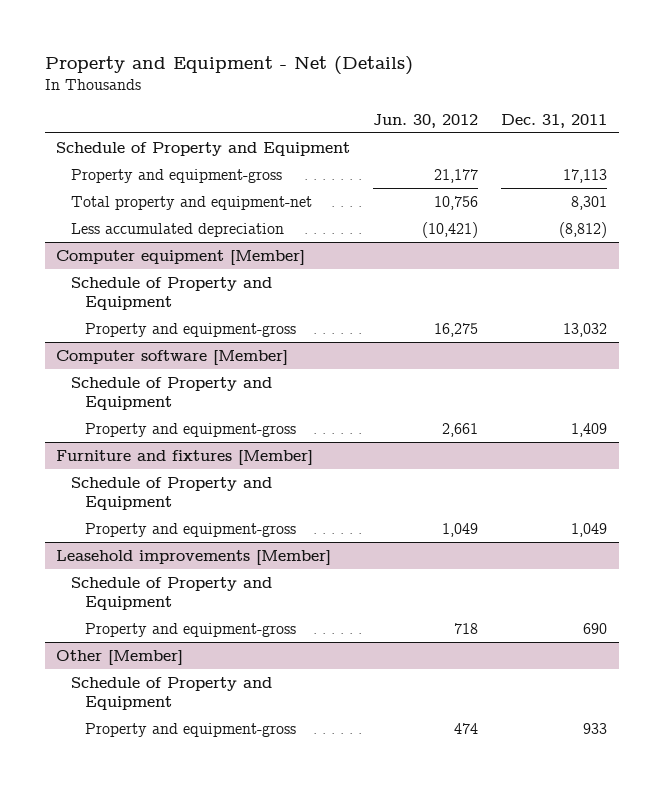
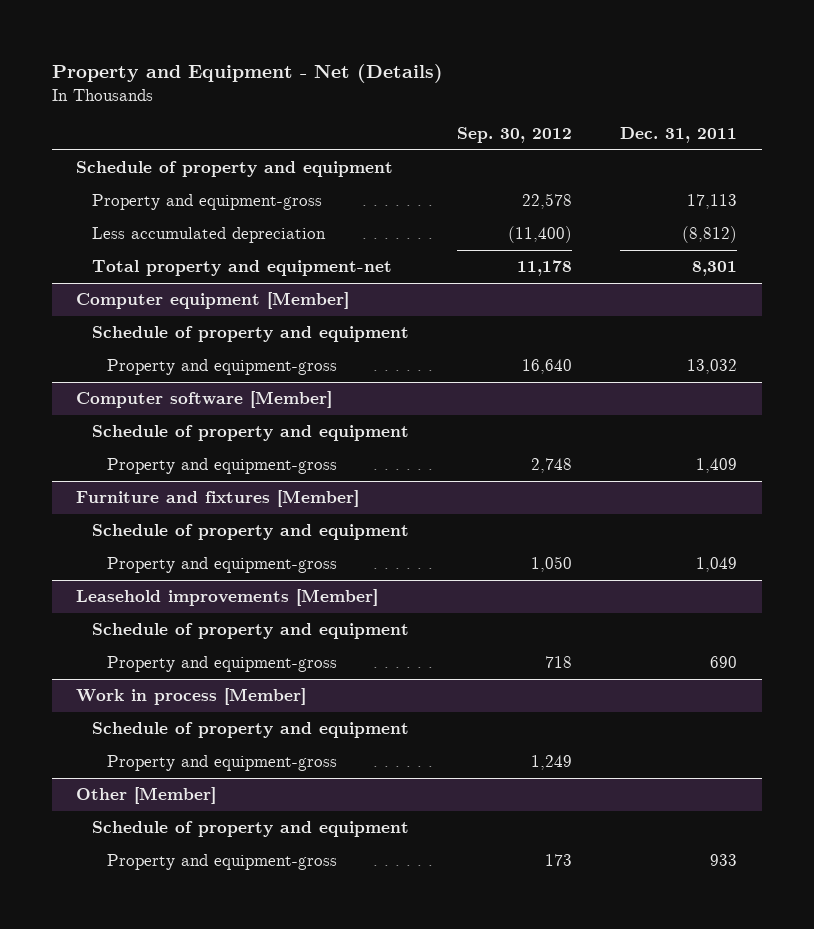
[373,113,479,128] Jun. 30, 2012 -> none
none -> [456,127,572,144] Sep. 30, 2012
[56,141,351,156] Schedule of Property and Equipment -> [76,161,394,178] Schedule of property and equipment
[70,195,312,210] Total property and equipment-net -> [91,260,392,277] Total property and equipment-net
[70,276,272,310] Schedule of Property and Equipment -> [91,326,409,343] Schedule of property and equipment
[70,376,272,410] Schedule of Property and Equipment -> [91,425,409,442] Schedule of property and equipment
[70,476,272,510] Schedule of Property and Equipment -> [91,524,409,541] Schedule of property and equipment
[70,576,272,610] Schedule of Property and Equipment -> [91,623,409,640] Schedule of property and equipment
none -> [76,688,307,706] Work in process [Member]
none -> [91,722,409,739] Schedule of property and equipment
none -> [106,755,337,772] Property and equipment-gross
[70,676,272,710] Schedule of Property and Equipment -> [91,821,409,838] Schedule of property and equipment

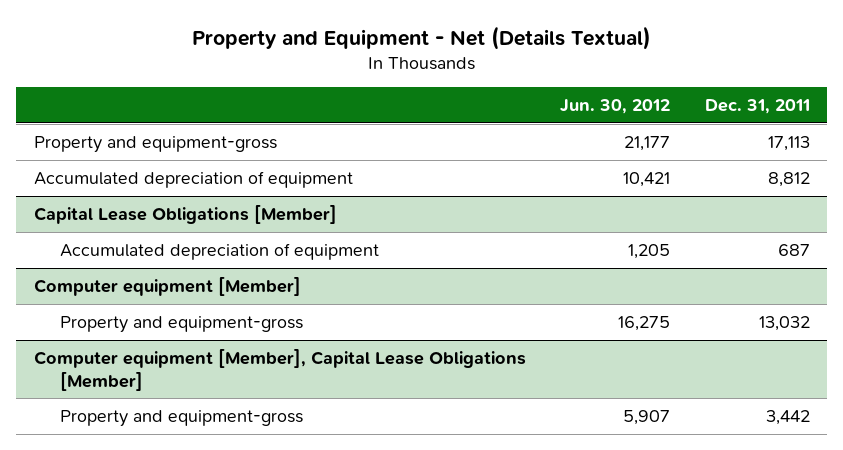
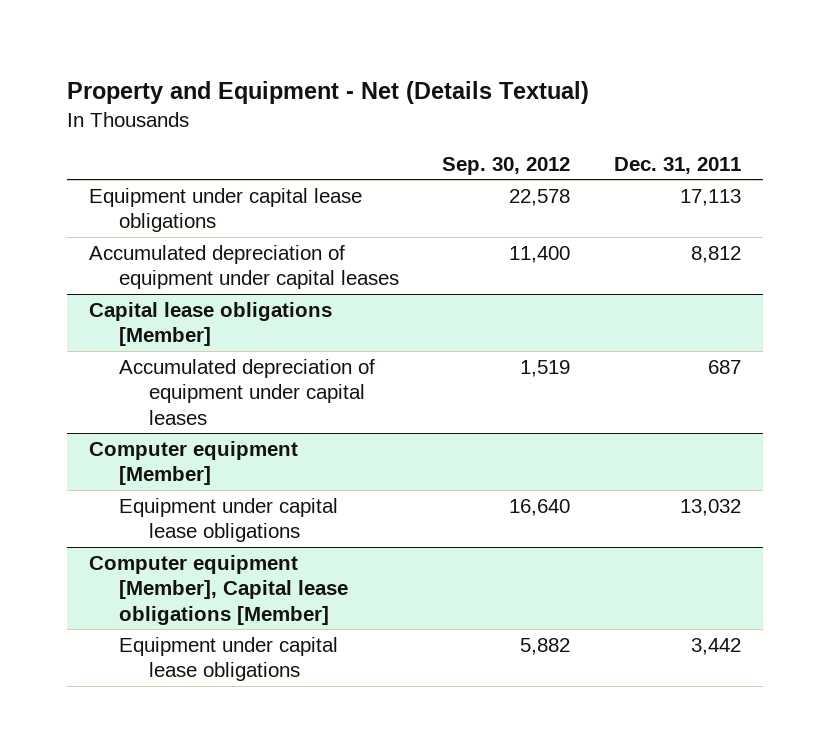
[560,99,671,115] Jun. 30, 2012 -> none
none -> [442,156,571,175] Sep. 30, 2012
[33,135,277,153] Property and equipment-gross -> [88,188,362,233] Equipment under capital lease obligations
[33,170,353,188] Accumulated depreciation of equipment -> [88,245,399,290] Accumulated depreciation of equipment under capital leases
[33,204,337,224] Capital Lease Obligations [Member] -> [88,302,332,347] Capital lease obligations [Member]
[60,242,380,260] Accumulated depreciation of equipment -> [118,359,375,425] Accumulated depreciation of equipment under capital leases
[60,315,304,333] Property and equipment-gross -> [118,498,338,543] Equipment under capital lease obligations
[33,348,526,391] Computer equipment [Member], Capital Lease Obligations [Member] -> [88,555,348,625] Computer equipment [Member], Capital lease obligations [Member]
[60,409,304,427] Property and equipment-gross -> [118,637,338,682] Equipment under capital lease obligations

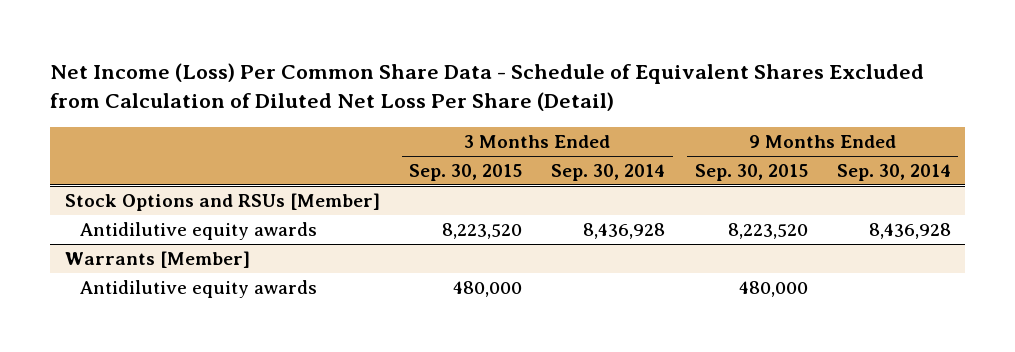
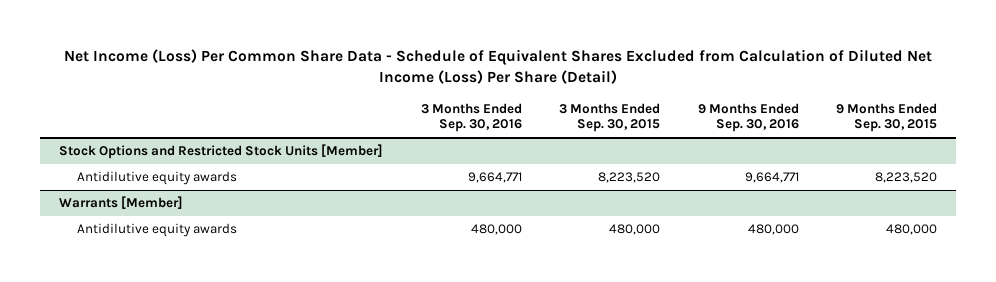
[50,63,925,112] Net Income (Loss) Per Common Share Data - Schedule of Equivalent Shares Excluded from Calculation of Diluted Net Loss Per Share (Detail) -> [64,49,933,85] Net Income (Loss) Per Common Share Data - Schedule of Equivalent Shares Excluded from Calculation of Diluted Net Income (Loss) Per Share (Detail)
[551,163,666,181] Sep. 30, 2014 -> none
[836,163,951,181] Sep. 30, 2014 -> none
none -> [420,102,522,133] 3 Months Ended Sep. 30, 2016
none -> [697,102,799,133] 9 Months Ended Sep. 30, 2016
[64,192,380,211] Stock Options and RSUs [Member] -> [58,144,383,160] Stock Options and Restricted Stock Units [Member]

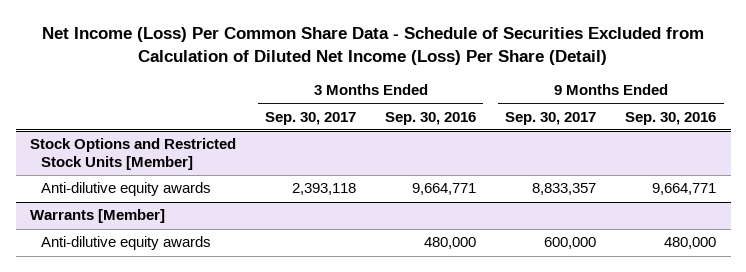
[64,49,933,85] Net Income (Loss) Per Common Share Data - Schedule of Equivalent Shares Excluded from Calculation of Diluted Net Income (Loss) Per Share (Detail) -> [42,26,705,65] Net Income (Loss) Per Common Share Data - Schedule of Securities Excluded from Calculation of Diluted Net Income (Loss) Per Share (Detail)
[559,102,661,133] 3 Months Ended Sep. 30, 2015 -> none
[836,102,938,133] 9 Months Ended Sep. 30, 2015 -> none
none -> [265,111,357,125] Sep. 30, 2017
none -> [505,111,597,125] Sep. 30, 2017
[76,171,237,186] Antidilutive equity awards -> [41,182,212,197] Anti-dilutive equity awards
[76,223,237,238] Antidilutive equity awards -> [41,236,212,251] Anti-dilutive equity awards

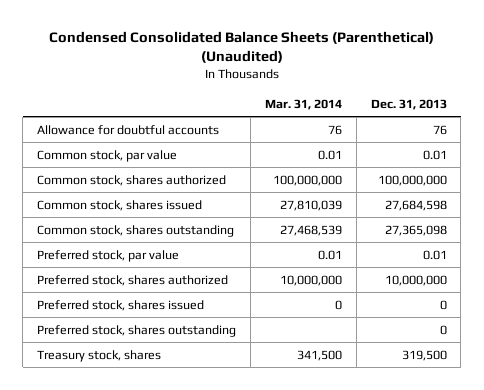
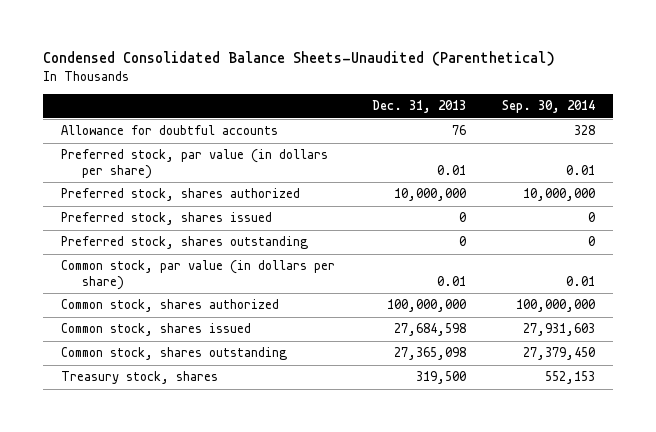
[48,31,434,64] Condensed Consolidated Balance Sheets (Parenthetical) (Unaudited) -> [43,51,556,67] Condensed Consolidated Balance Sheets-Unaudited (Parenthetical)
[264,98,342,110] Mar. 31, 2014 -> none
none -> [502,100,596,114] Sep. 30, 2014
[36,149,177,162] Common stock, par value -> none
[36,249,179,262] Preferred stock, par value -> [61,149,329,179] Preferred stock, par value (in dollars per share)
none -> [61,260,336,290] Common stock, par value (in dollars per share)
[36,174,226,186] Common stock, shares authorized -> [61,299,280,313] Common stock, shares authorized
[36,199,202,211] Common stock, shares issued -> [61,323,252,337] Common stock, shares issued
[36,224,234,237] Common stock, shares outstanding -> [61,347,288,361] Common stock, shares outstanding

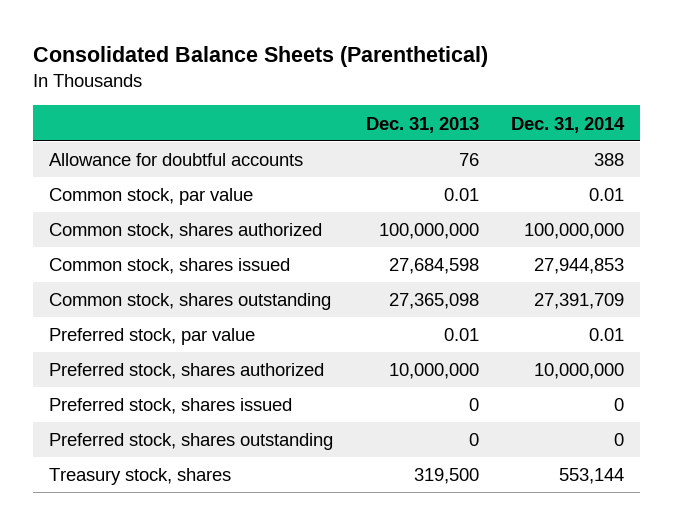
[43,51,556,67] Condensed Consolidated Balance Sheets-Unaudited (Parenthetical) -> [33,45,489,67] Consolidated Balance Sheets (Parenthetical)
[502,100,596,114] Sep. 30, 2014 -> none
none -> [511,116,626,133] Dec. 31, 2014
[61,149,329,179] Preferred stock, par value (in dollars per share) -> none
[61,260,336,290] Common stock, par value (in dollars per share) -> [49,188,254,206] Common stock, par value
none -> [49,328,256,346] Preferred stock, par value
[61,188,301,202] Preferred stock, shares authorized -> [49,363,325,380] Preferred stock, shares authorized
[61,212,273,226] Preferred stock, shares issued -> [49,398,293,415] Preferred stock, shares issued
[61,236,309,250] Preferred stock, shares outstanding -> [49,433,334,451] Preferred stock, shares outstanding

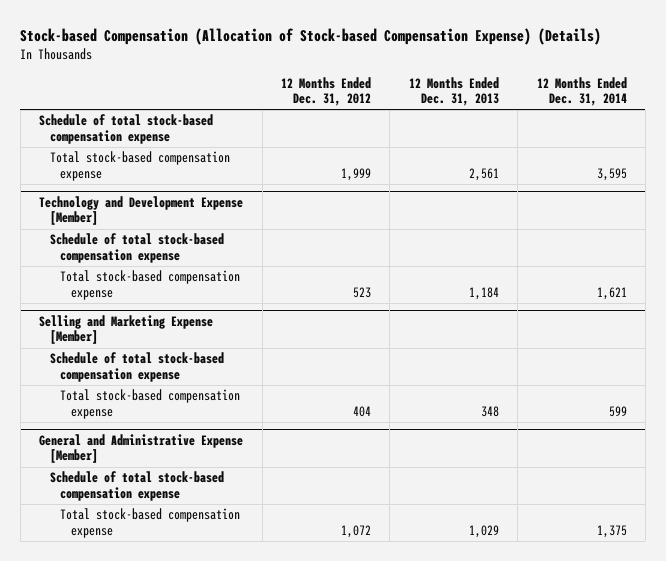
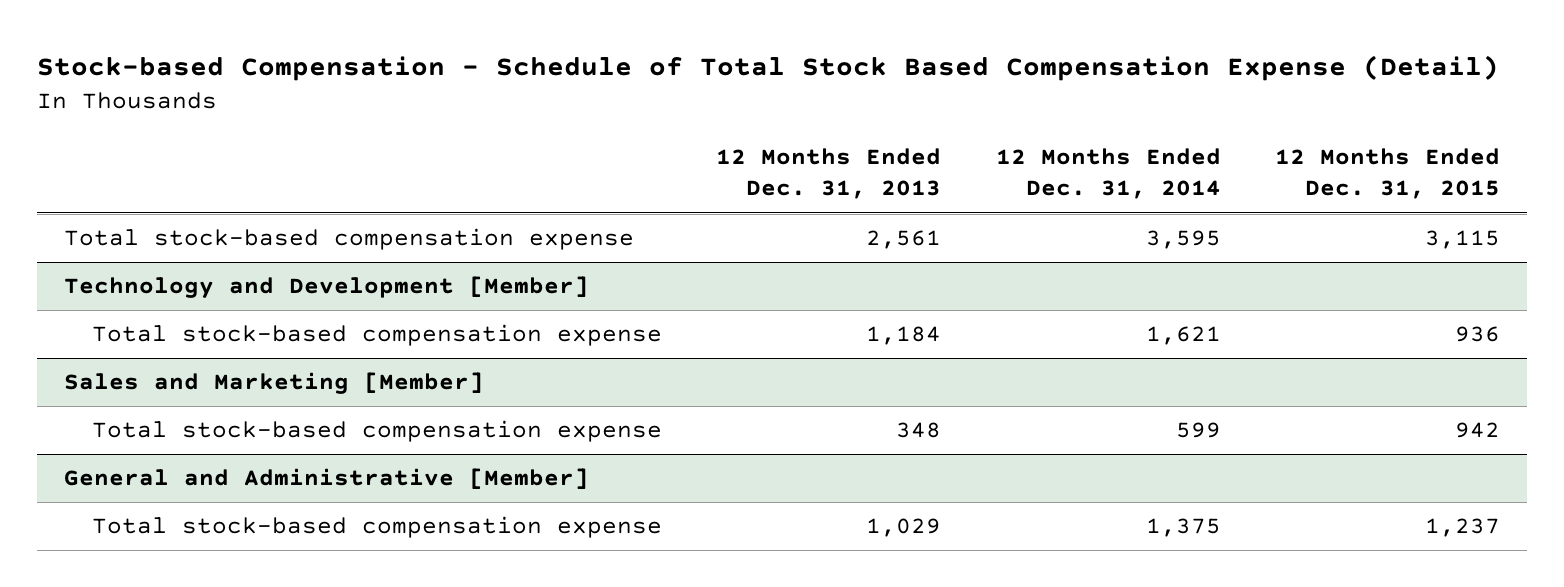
[20,28,602,46] Stock-based Compensation (Allocation of Stock-based Compensation Expense) (Details) -> [37,54,1500,81] Stock-based Compensation - Schedule of Total Stock Based Compensation Expense (Detail)
[281,76,372,107] 12 Months Ended Dec. 31, 2012 -> none
none -> [1274,147,1500,200] 12 Months Ended Dec. 31, 2015
[39,114,214,144] Schedule of total stock-based compensation expense -> none
[49,233,224,263] Schedule of total stock-based compensation expense -> none
[39,196,244,226] Technology and Development Expense [Member] -> [64,276,590,299] Technology and Development [Member]
[49,352,224,382] Schedule of total stock-based compensation expense -> none
[39,315,214,345] Selling and Marketing Expense [Member] -> [64,372,485,395] Sales and Marketing [Member]
[49,471,224,501] Schedule of total stock-based compensation expense -> none
[39,434,244,464] General and Administrative Expense [Member] -> [64,468,590,490] General and Administrative [Member]

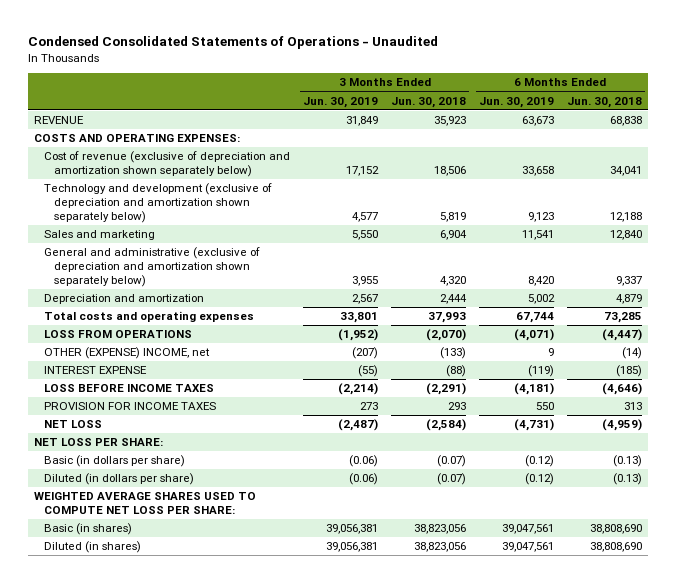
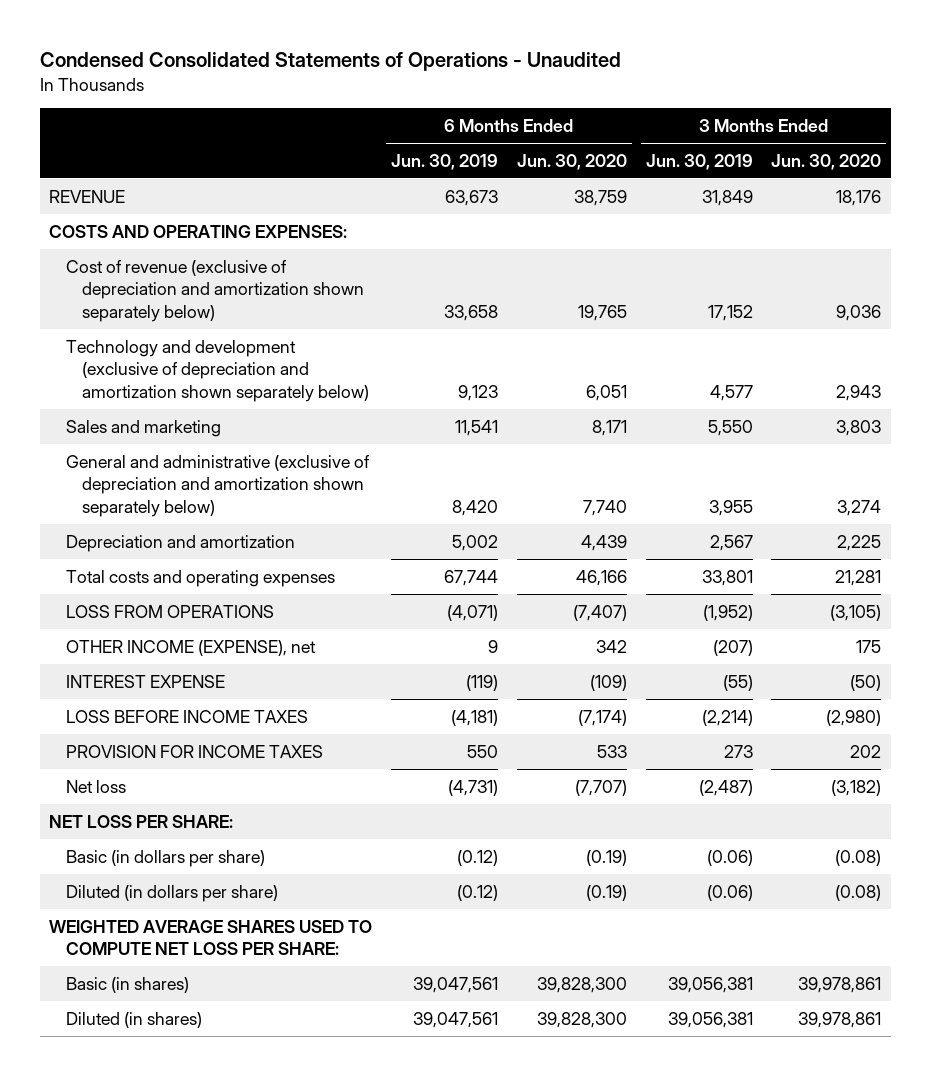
[391,96,467,108] Jun. 30, 2018 -> none
[566,96,642,108] Jun. 30, 2018 -> none
none -> [516,153,627,170] Jun. 30, 2020
none -> [771,153,882,170] Jun. 30, 2020
[44,347,211,360] OTHER (EXPENSE) INCOME, net -> [65,639,316,656] OTHER INCOME (EXPENSE), net
[44,420,103,429] NET LOSS -> [65,779,126,793] Net loss

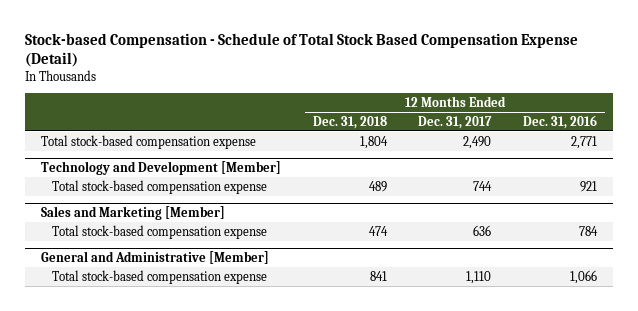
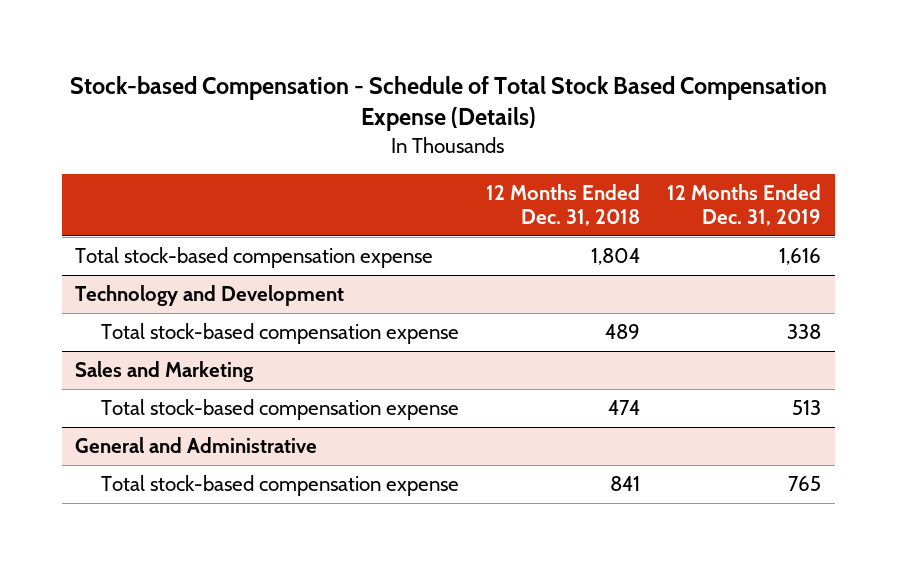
[25,32,579,68] Stock-based Compensation - Schedule of Total Stock Based Compensation Expense (Detail) -> [70,75,828,132] Stock-based Compensation - Schedule of Total Stock Based Compensation Expense (Details)
[418,115,493,129] Dec. 31, 2017 -> none
[522,114,597,129] Dec. 31, 2016 -> none
none -> [667,183,822,226] 12 Months Ended Dec. 31, 2019
[41,160,282,175] Technology and Development [Member] -> [75,285,345,307] Technology and Development
[41,205,226,220] Sales and Marketing [Member] -> [75,361,255,383] Sales and Marketing
[41,250,270,264] General and Administrative [Member] -> [75,437,318,454] General and Administrative

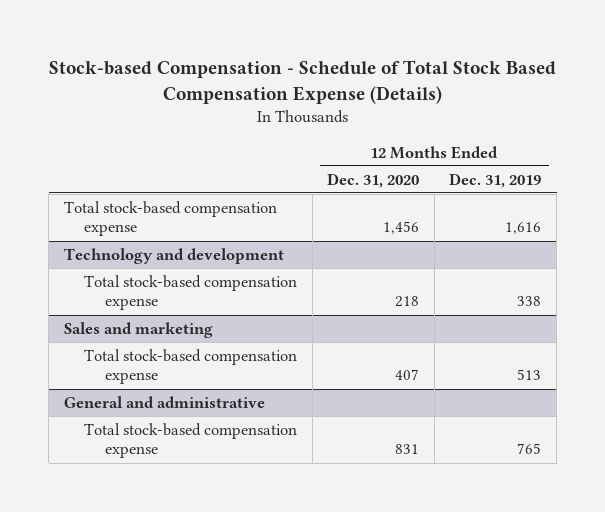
[485,183,640,226] 12 Months Ended Dec. 31, 2018 -> none
none -> [327,172,420,188] Dec. 31, 2020
[75,285,345,307] Technology and Development -> [63,247,284,264] Technology and development
[75,361,255,383] Sales and Marketing -> [63,321,213,338] Sales and marketing
[75,437,318,454] General and Administrative -> [63,395,265,408] General and administrative

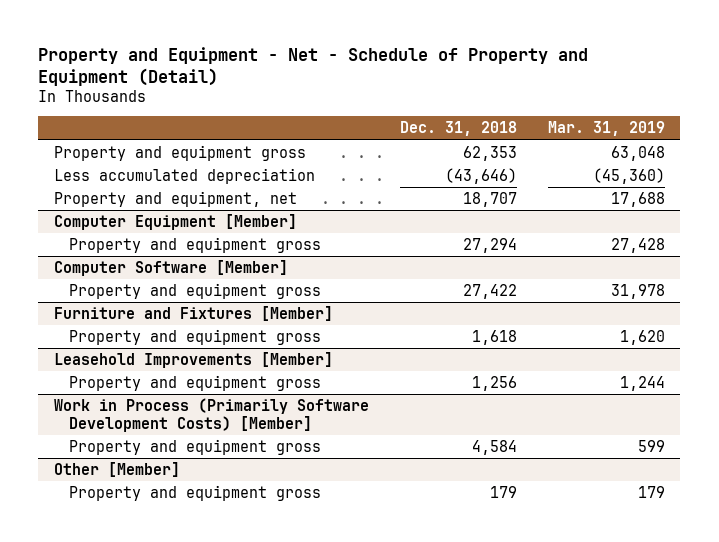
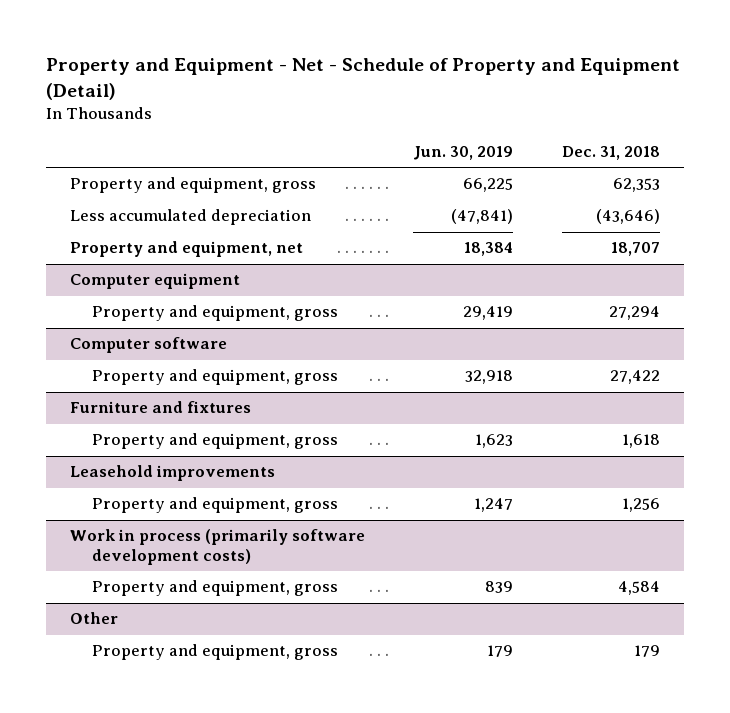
[547,121,665,137] Mar. 31, 2019 -> none
none -> [413,145,514,160] Jun. 30, 2019
[53,144,306,161] Property and equipment gross -> [69,177,316,194] Property and equipment, gross
[53,213,297,230] Computer Equipment [Member] -> [69,273,240,290] Computer equipment
[68,236,321,253] Property and equipment gross -> [91,305,338,322] Property and equipment, gross
[53,259,288,276] Computer Software [Member] -> [69,337,227,354] Computer software
[68,282,321,299] Property and equipment gross -> [91,369,338,386] Property and equipment, gross
[53,305,333,321] Furniture and Fixtures [Member] -> [69,401,251,414] Furniture and fixtures
[68,328,321,345] Property and equipment gross -> [91,433,338,450] Property and equipment, gross
[53,351,333,368] Leasehold Improvements [Member] -> [69,465,275,482] Leasehold improvements
[68,374,321,391] Property and equipment gross -> [91,497,338,514] Property and equipment, gross
[53,397,369,432] Work in Process (Primarily Software Development Costs) [Member] -> [69,529,365,566] Work in process (primarily software development costs)
[68,438,321,455] Property and equipment gross -> [91,580,338,597] Property and equipment, gross
[53,461,180,477] Other [Member] -> [69,612,118,625] Other
[68,484,321,501] Property and equipment gross -> [91,644,338,661] Property and equipment, gross

